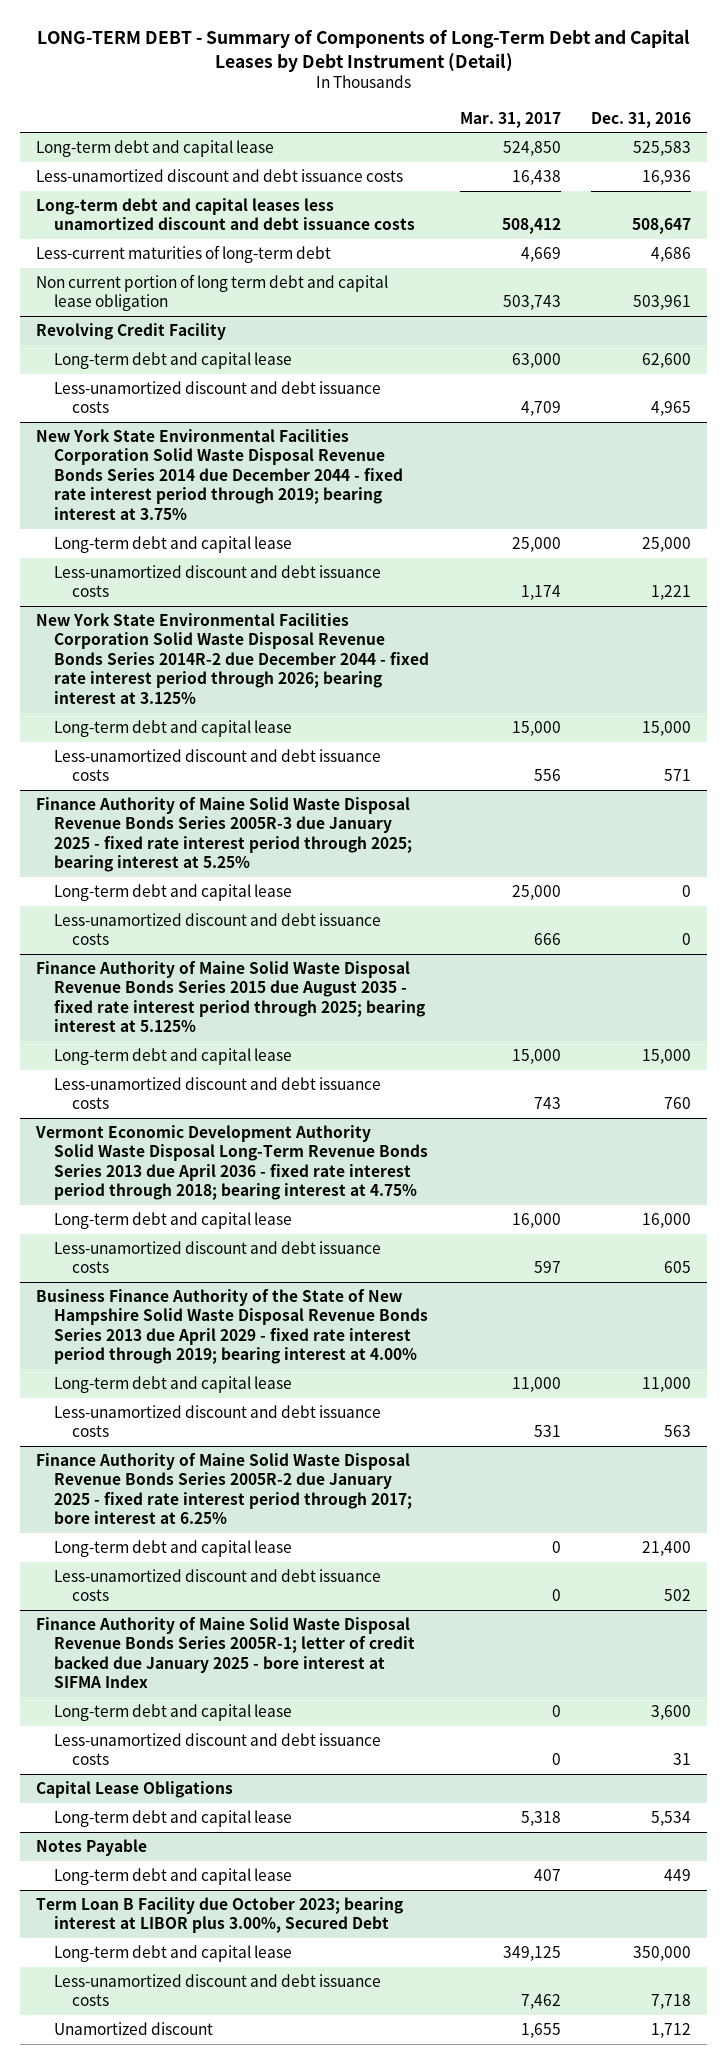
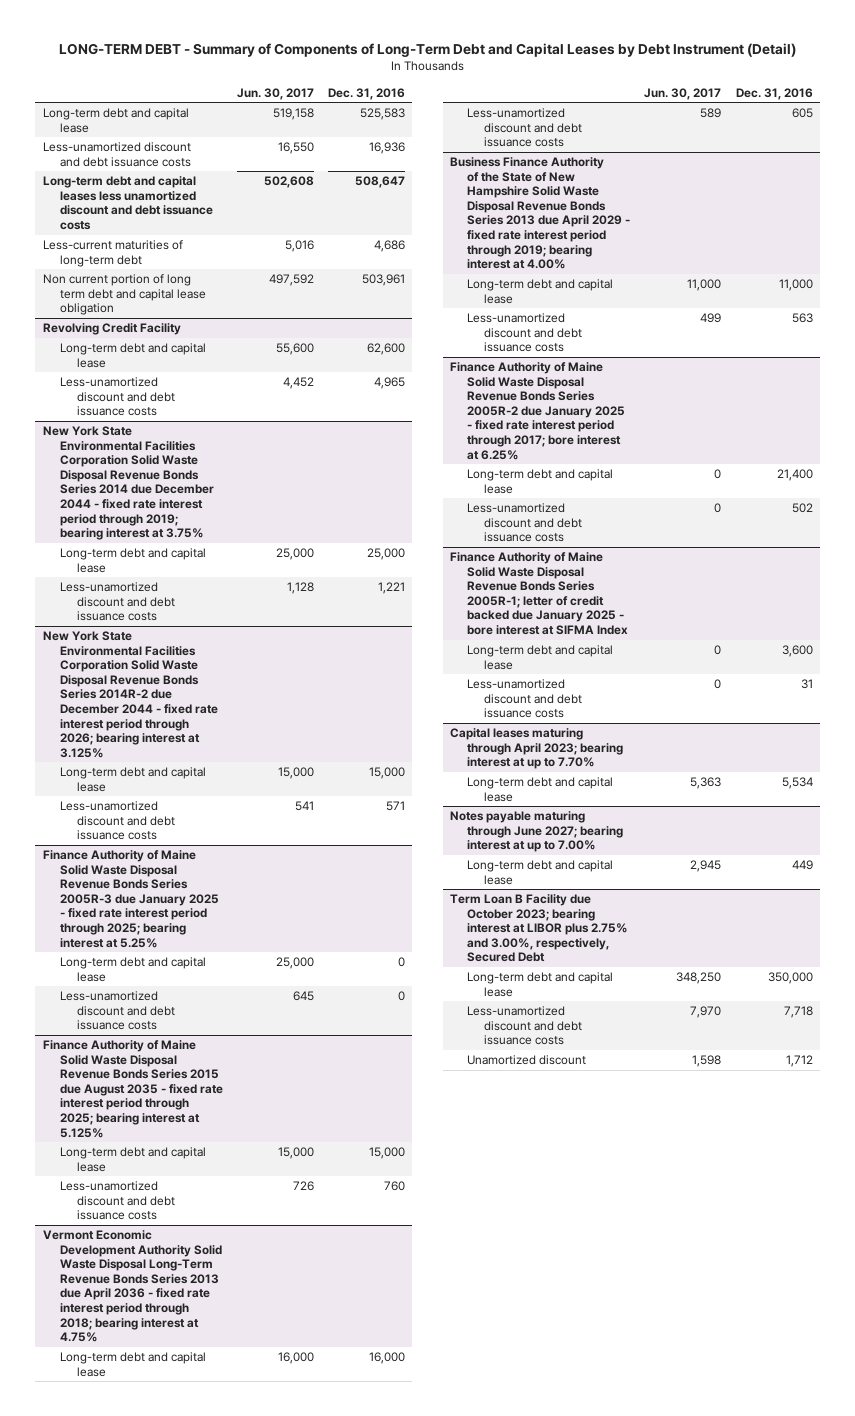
[459,111,561,128] Mar. 31, 2017 -> none
none -> [237,87,315,100] Jun. 30, 2017
[35,1780,233,1798] Capital Lease Obligations -> [449,728,623,770] Capital leases maturing through April 2023; bearing interest at up to 7.70%
[35,1838,147,1856] Notes Payable -> [449,811,623,853] Notes payable maturing through June 2027; bearing interest at up to 7.00%
[35,1896,403,1934] Term Loan B Facility due October 2023; bearing interest at LIBOR plus 3.00%, Secured Debt -> [449,894,628,963] Term Loan B Facility due October 2023; bearing interest at LIBOR plus 2.75% and 3.00%, respectively, Secured Debt

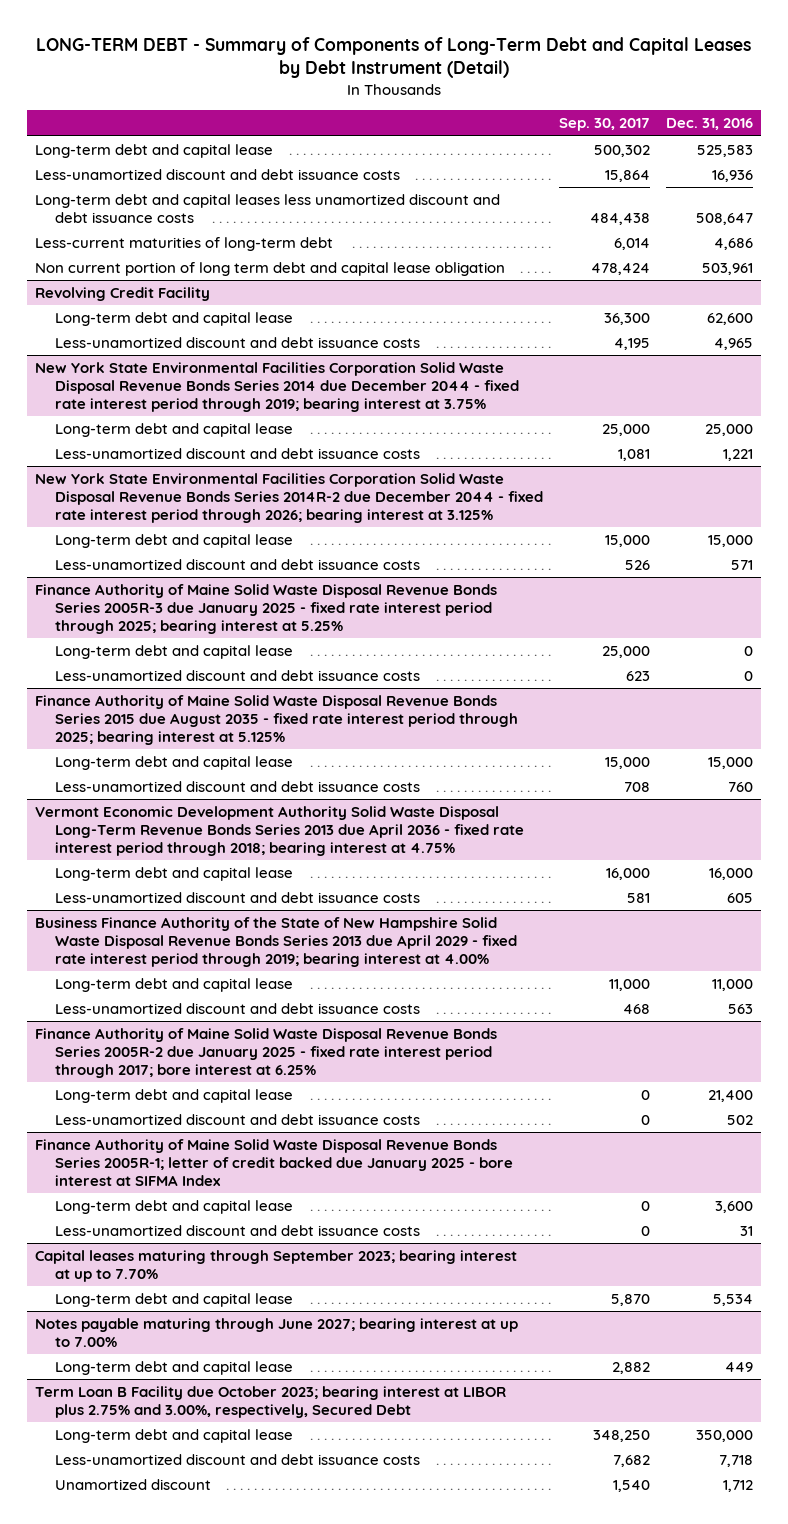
[237,87,315,100] Jun. 30, 2017 -> none
none -> [558,118,650,132] Sep. 30, 2017
[449,728,623,770] Capital leases maturing through April 2023; bearing interest at up to 7.70% -> [34,1250,517,1282] Capital leases maturing through September 2023; bearing interest at up to 7.70%

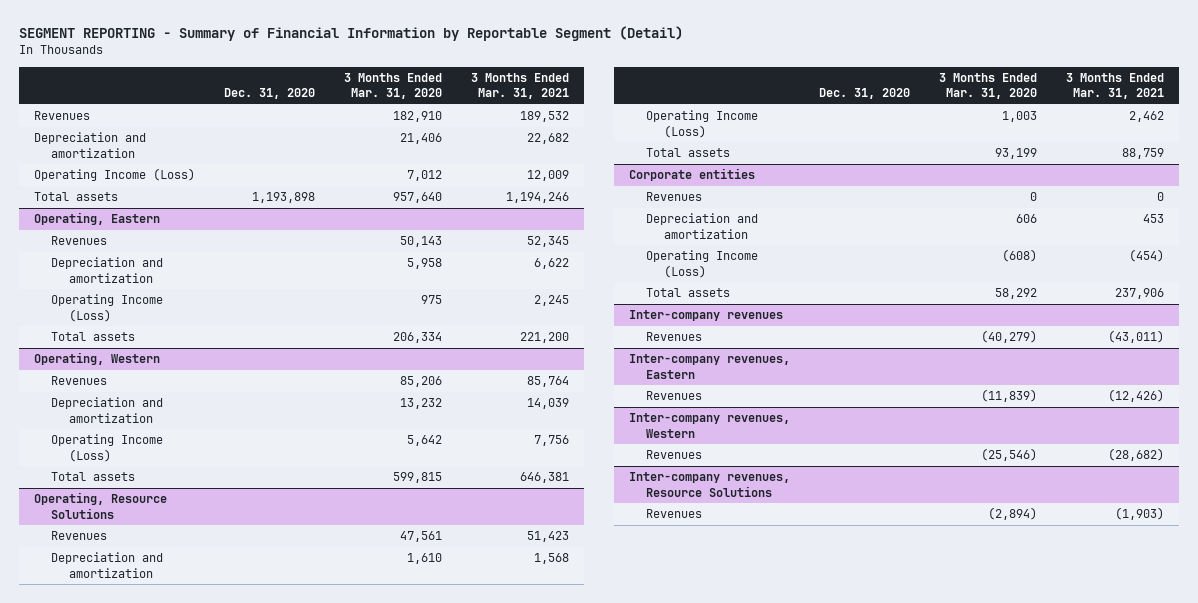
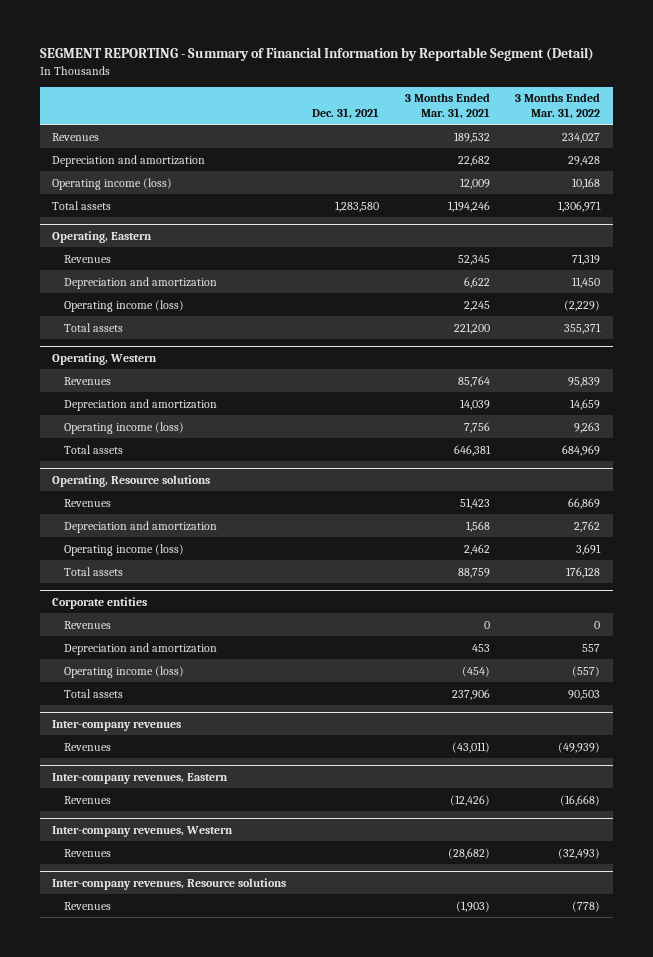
[223,88,315,100] Dec. 31, 2020 -> none
[343,73,442,100] 3 Months Ended Mar. 31, 2020 -> none
none -> [312,107,380,119] Dec. 31, 2021
none -> [515,93,601,119] 3 Months Ended Mar. 31, 2022
[33,168,195,182] Operating Income (Loss) -> [52,177,173,190] Operating income (loss)
[51,294,164,322] Operating Income (Loss) -> [64,299,185,312] Operating income (loss)
[51,434,164,462] Operating Income (Loss) -> [64,421,185,434] Operating income (loss)
[33,492,167,519] Operating, Resource Solutions -> [52,474,211,487] Operating, Resource solutions
[646,110,759,138] Operating Income (Loss) -> [64,543,185,556] Operating income (loss)
[646,250,759,278] Operating Income (Loss) -> [64,665,185,678] Operating income (loss)
[628,472,790,497] Inter-company revenues, Resource Solutions -> [52,877,287,890] Inter-company revenues, Resource solutions

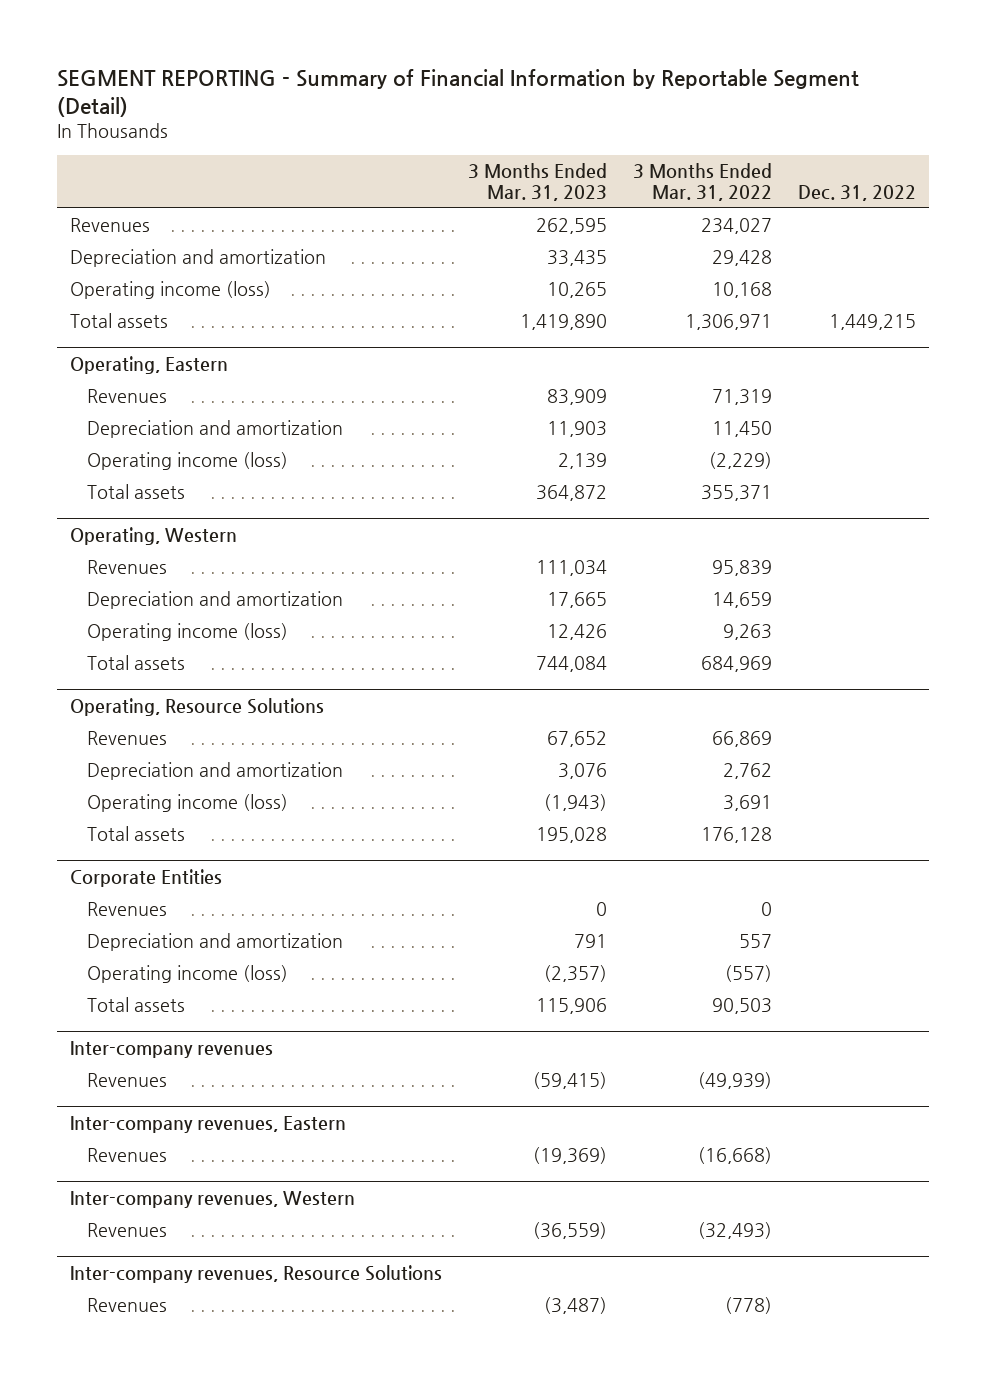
[312,107,380,119] Dec. 31, 2021 -> none
[404,93,490,119] 3 Months Ended Mar. 31, 2021 -> none
none -> [468,163,608,201] 3 Months Ended Mar. 31, 2023
none -> [797,184,916,201] Dec. 31, 2022
[52,474,211,487] Operating, Resource solutions -> [70,697,325,716] Operating, Resource Solutions
[52,596,148,609] Corporate entities -> [70,868,223,887] Corporate Entities
[52,877,287,890] Inter-company revenues, Resource solutions -> [70,1264,443,1283] Inter-company revenues, Resource Solutions

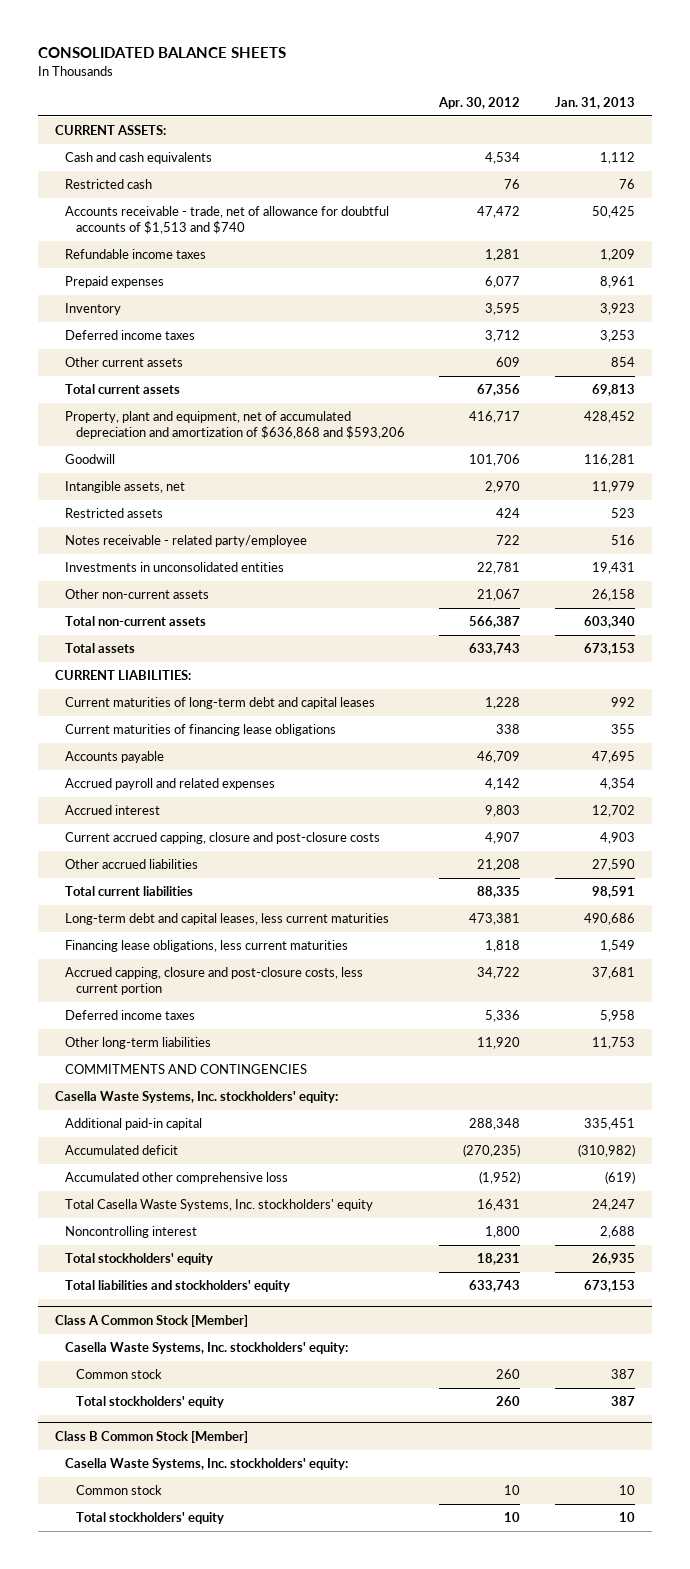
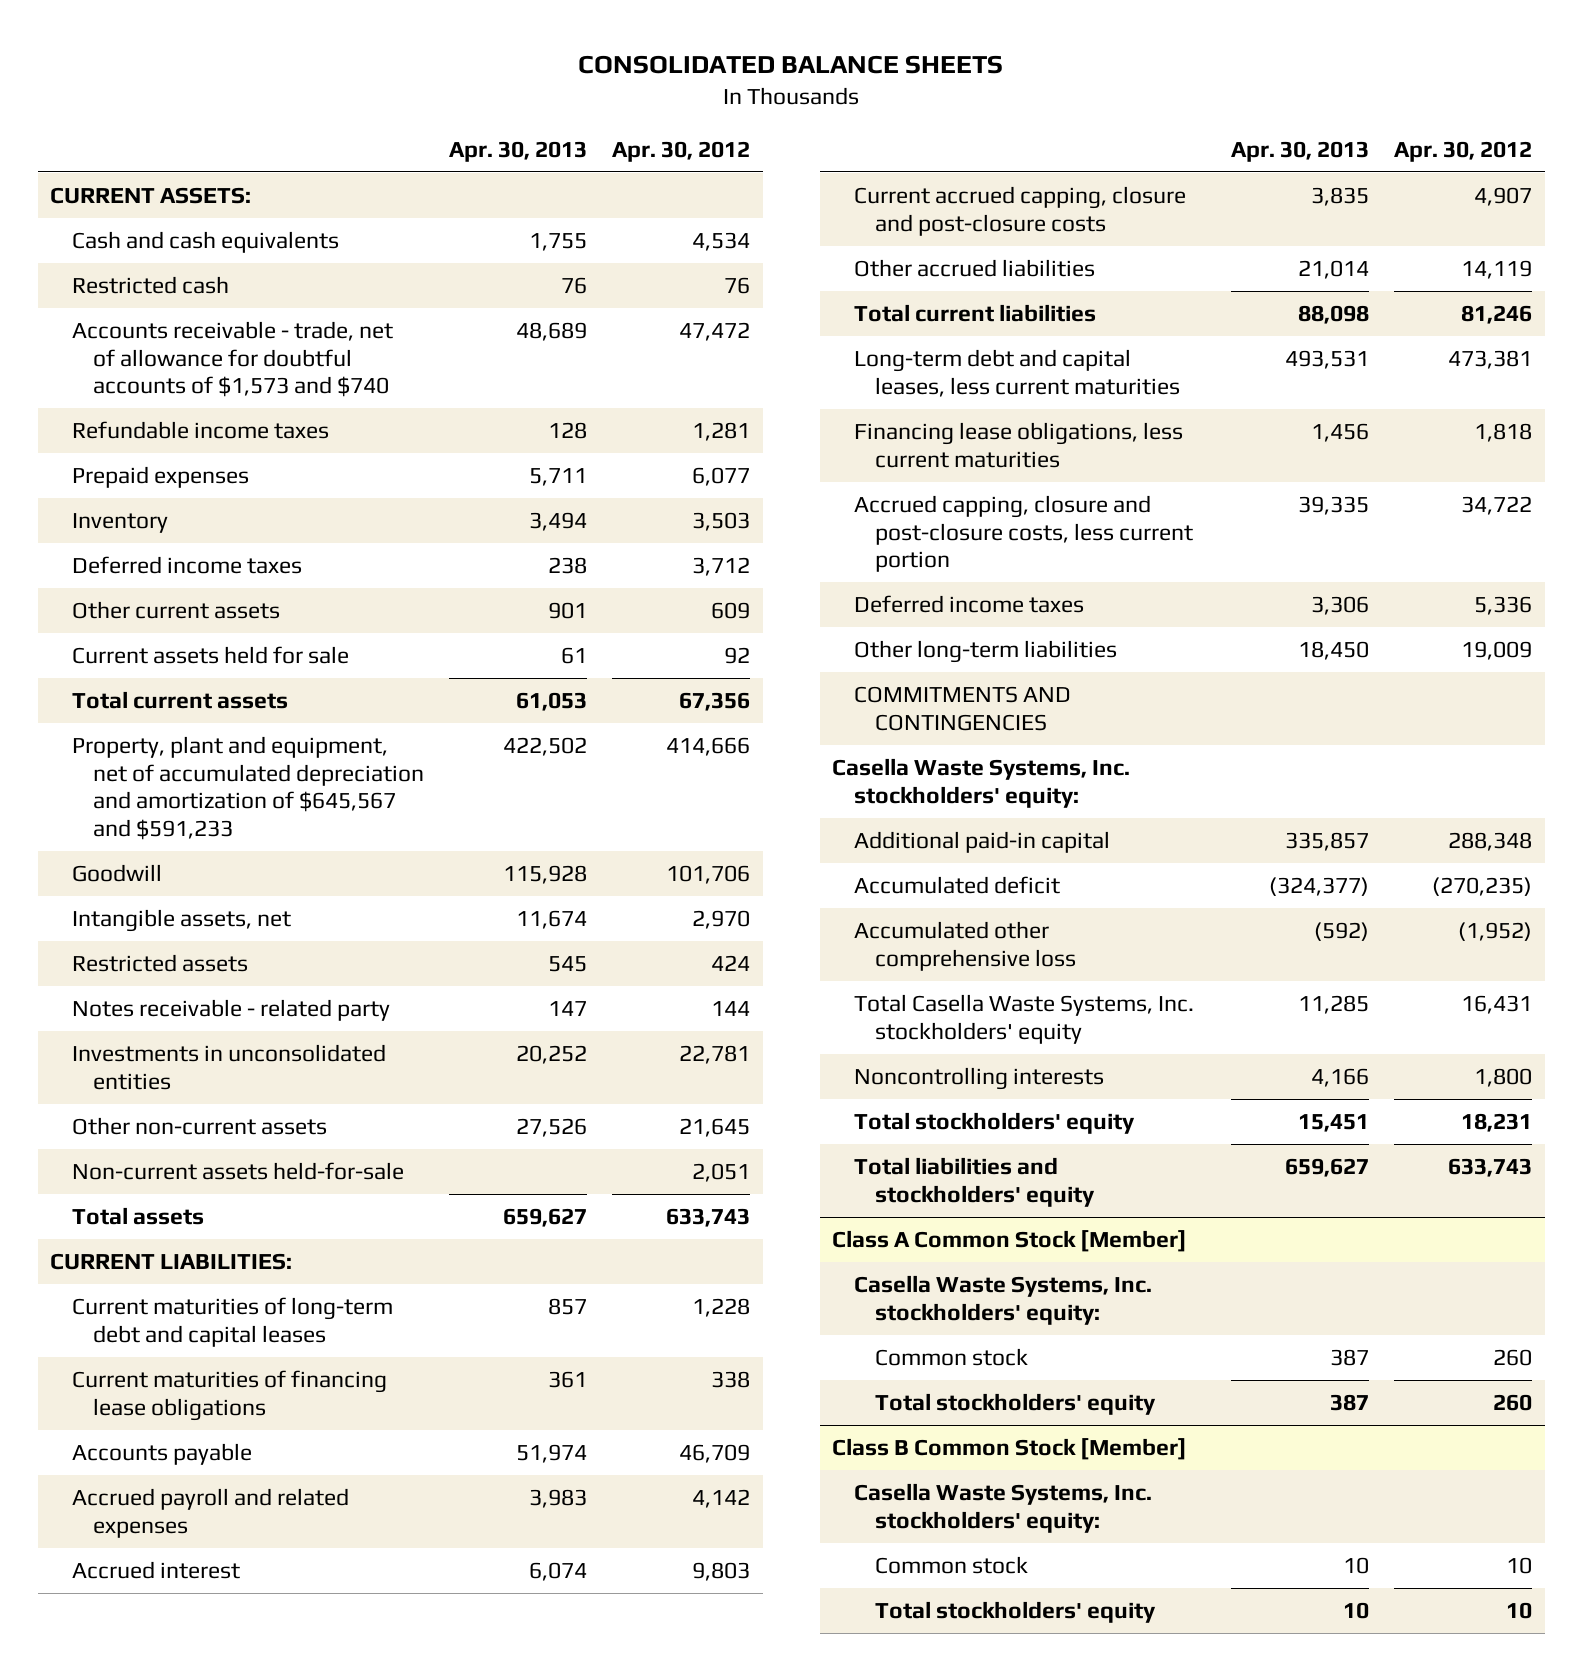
[554,97,635,110] Jan. 31, 2013 -> none
none -> [449,140,588,162] Apr. 30, 2013
[65,206,390,235] Accounts receivable - trade, net of allowance for doubtful accounts of $1,513 and $740 -> [71,321,393,398] Accounts receivable - trade, net of allowance for doubtful accounts of $1,573 and $740
[485,303,521,316] 3,595 -> [692,512,751,532] 3,503
none -> [71,646,349,665] Current assets held for sale
[65,411,405,440] Property, plant and equipment, net of accumulated depreciation and amortization of $636,868 and $593,206 -> [71,736,425,840] Property, plant and equipment, net of accumulated depreciation and amortization of $645,567 and $591,233
[469,411,521,424] 416,717 -> [666,737,751,757] 414,666
[65,535,308,548] Notes receivable - related party/employee -> [71,999,390,1022] Notes receivable - related party
[496,535,521,546] 722 -> [711,1001,751,1017] 144
[65,616,207,627] Total non-current assets -> none
[477,589,521,602] 21,067 -> [679,1118,751,1138] 21,645
none -> [71,1162,404,1181] Non-current assets held-for-sale
[477,859,521,872] 21,208 -> [1461,260,1533,280] 14,119
[477,886,521,899] 88,335 -> [1461,305,1533,325] 81,246
[477,1037,521,1050] 11,920 -> [1461,641,1533,661] 19,009
[65,1226,198,1239] Noncontrolling interest -> [853,1067,1104,1091] Noncontrolling interests

